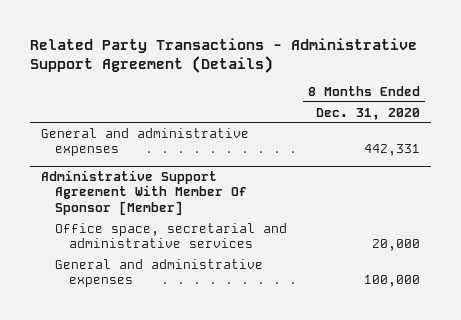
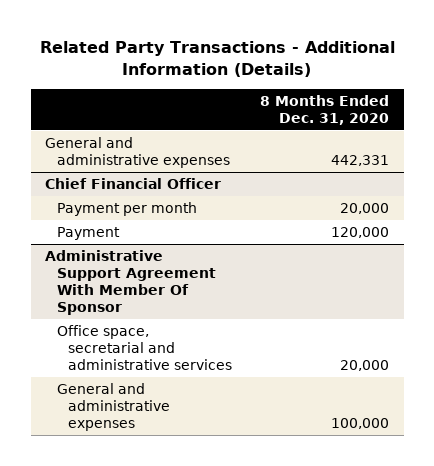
[30,37,418,73] Related Party Transactions - Administrative Support Agreement (Details) -> [40,40,396,77] Related Party Transactions - Additional Information (Details)
none -> [45,178,222,190] Chief Financial Officer
none -> [56,202,197,217] Payment per month
none -> [56,227,120,241] Payment
[40,170,247,215] Administrative Support Agreement With Member Of Sponsor [Member] -> [45,250,216,316] Administrative Support Agreement With Member Of Sponsor

